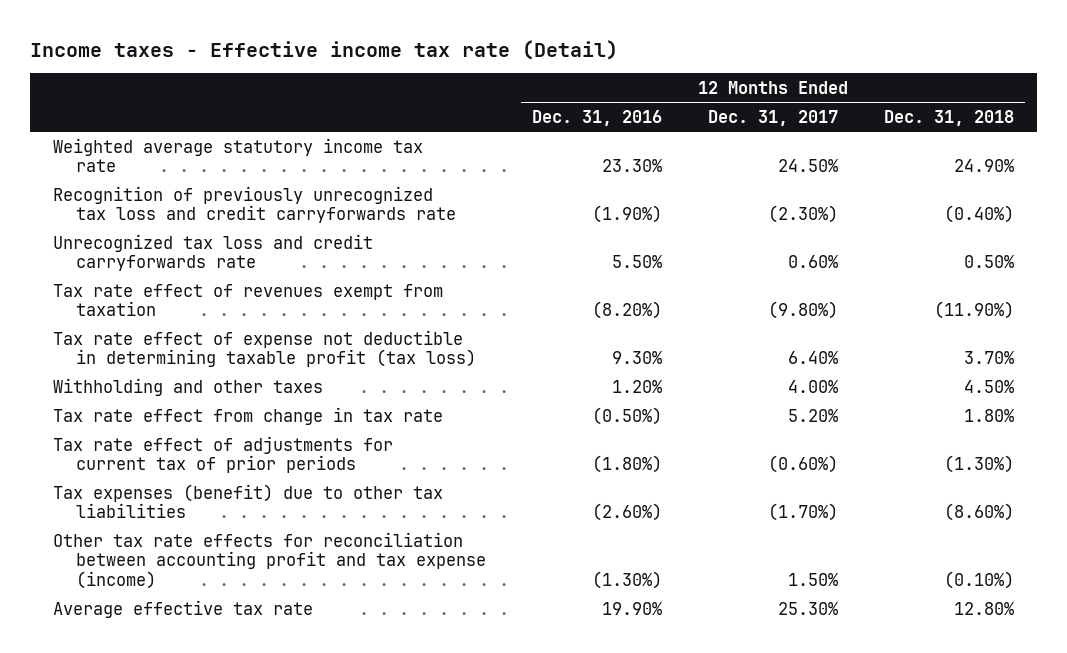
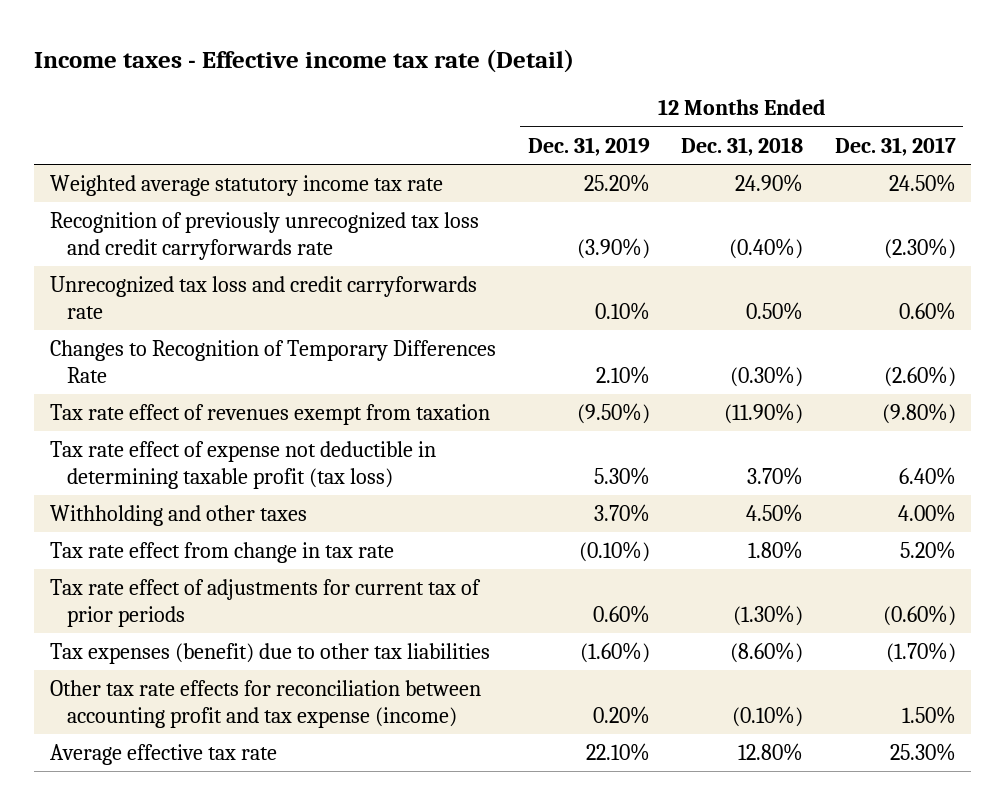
[532,109,663,126] Dec. 31, 2016 -> none
none -> [527,136,650,156] Dec. 31, 2019
none -> [50,339,497,383] Changes to Recognition of Temporary Differences Rate

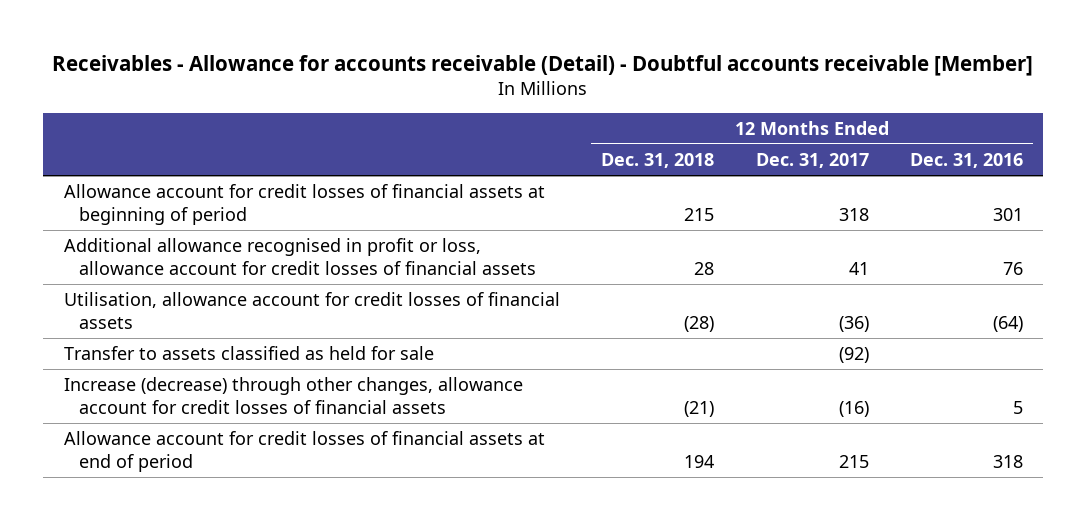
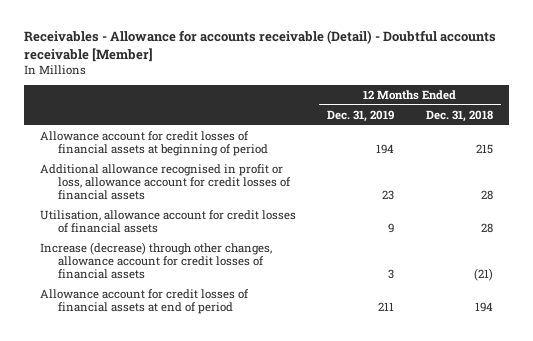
[755,153,869,169] Dec. 31, 2017 -> none
[909,153,1023,169] Dec. 31, 2016 -> none
none -> [327,109,395,122] Dec. 31, 2019
[63,346,434,361] Transfer to assets classified as held for sale -> none
[684,316,715,333] (28) -> [481,223,494,234] 28

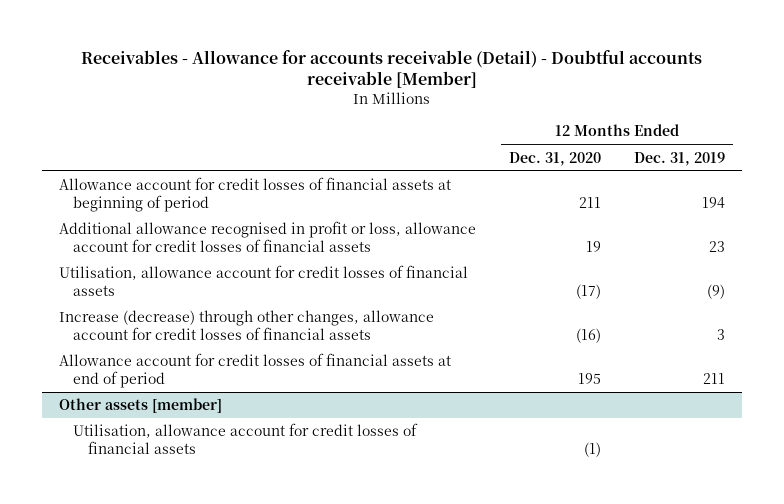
[426,109,494,122] Dec. 31, 2018 -> none
none -> [508,151,601,166] Dec. 31, 2020
[388,223,395,234] 9 -> [706,283,725,299] (9)
none -> [58,398,222,414] Other assets [member]
none -> [73,423,419,454] Utilisation, allowance account for credit losses of financial assets

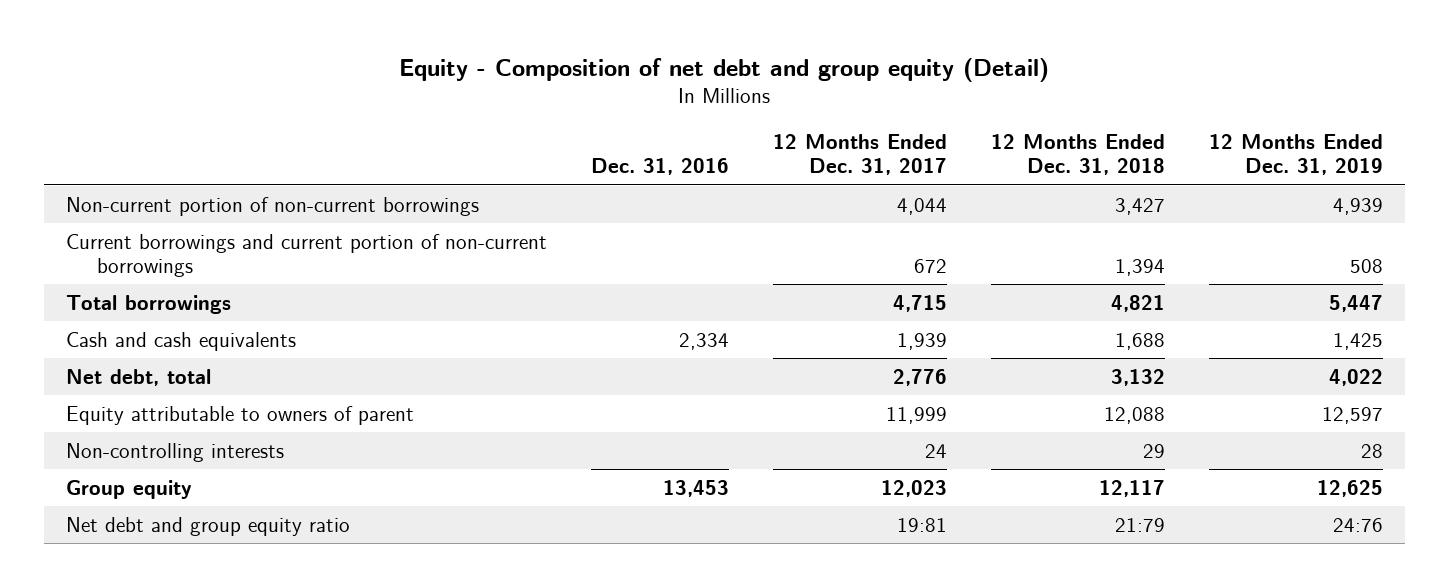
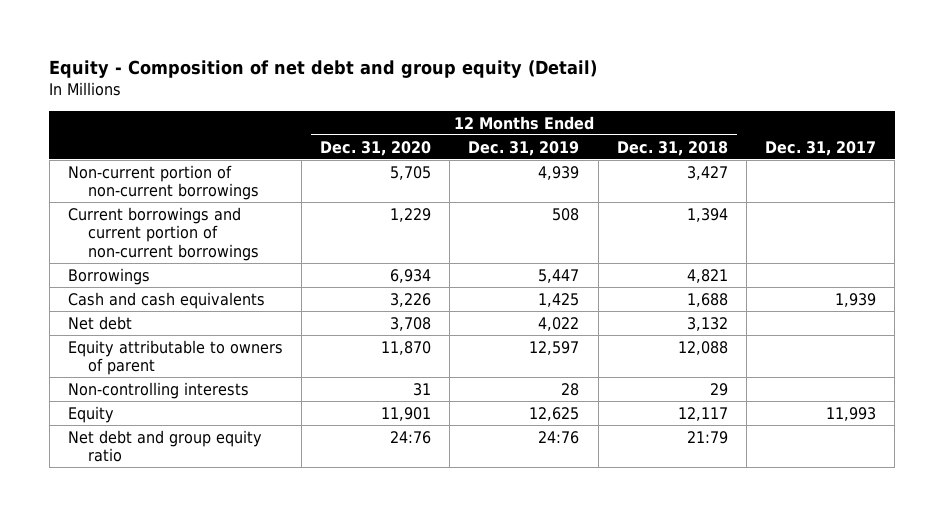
[590,158,729,176] Dec. 31, 2016 -> none
[772,134,947,176] 12 Months Ended Dec. 31, 2017 -> none
none -> [320,140,432,156] Dec. 31, 2020
none -> [764,140,876,156] Dec. 31, 2017
[65,294,231,314] Total borrowings -> [67,267,150,285] Borrowings
[65,368,211,386] Net debt, total -> [67,315,132,330] Net debt
[65,479,192,499] Group equity -> [67,405,114,423] Equity

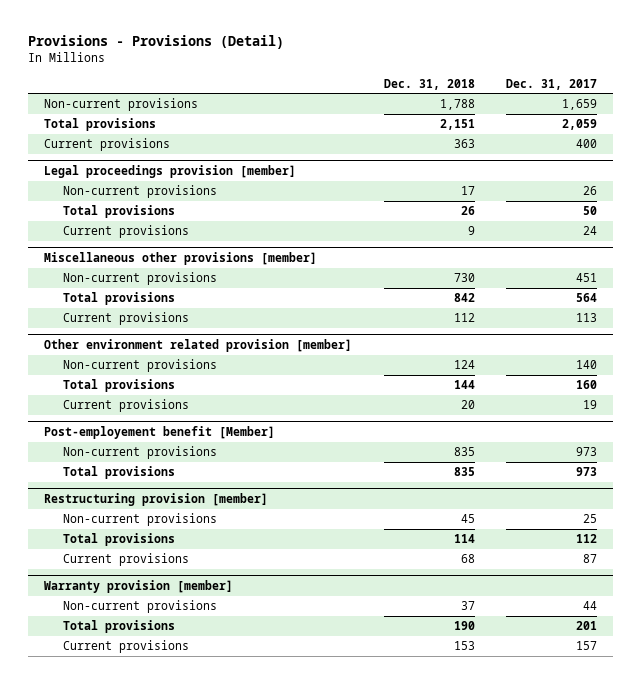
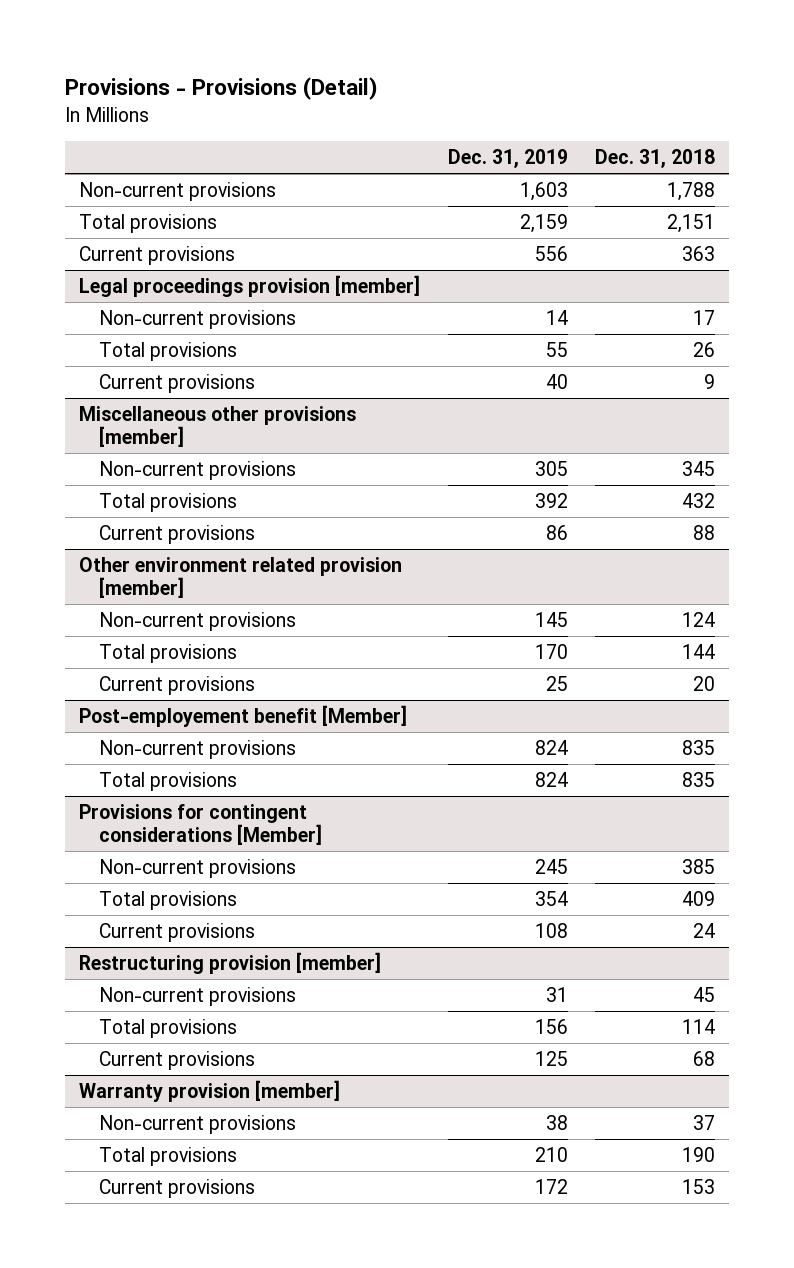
[506,78,598,90] Dec. 31, 2017 -> none
none -> [447,149,568,169] Dec. 31, 2019
[453,273,475,283] 730 -> [682,460,716,476] 345
[453,293,475,303] 842 -> [682,492,716,508] 432
[453,313,475,323] 112 -> [693,524,716,540] 88
none -> [78,803,322,845] Provisions for contingent considerations [Member]
none -> [98,858,296,878] Non-current provisions
none -> [98,890,237,910] Total provisions
none -> [98,922,255,942] Current provisions

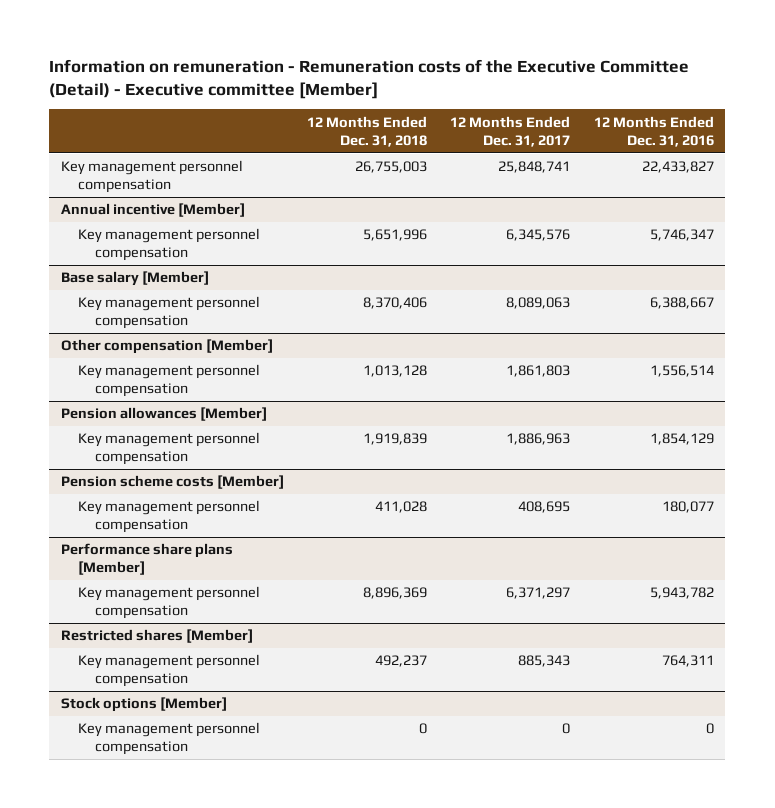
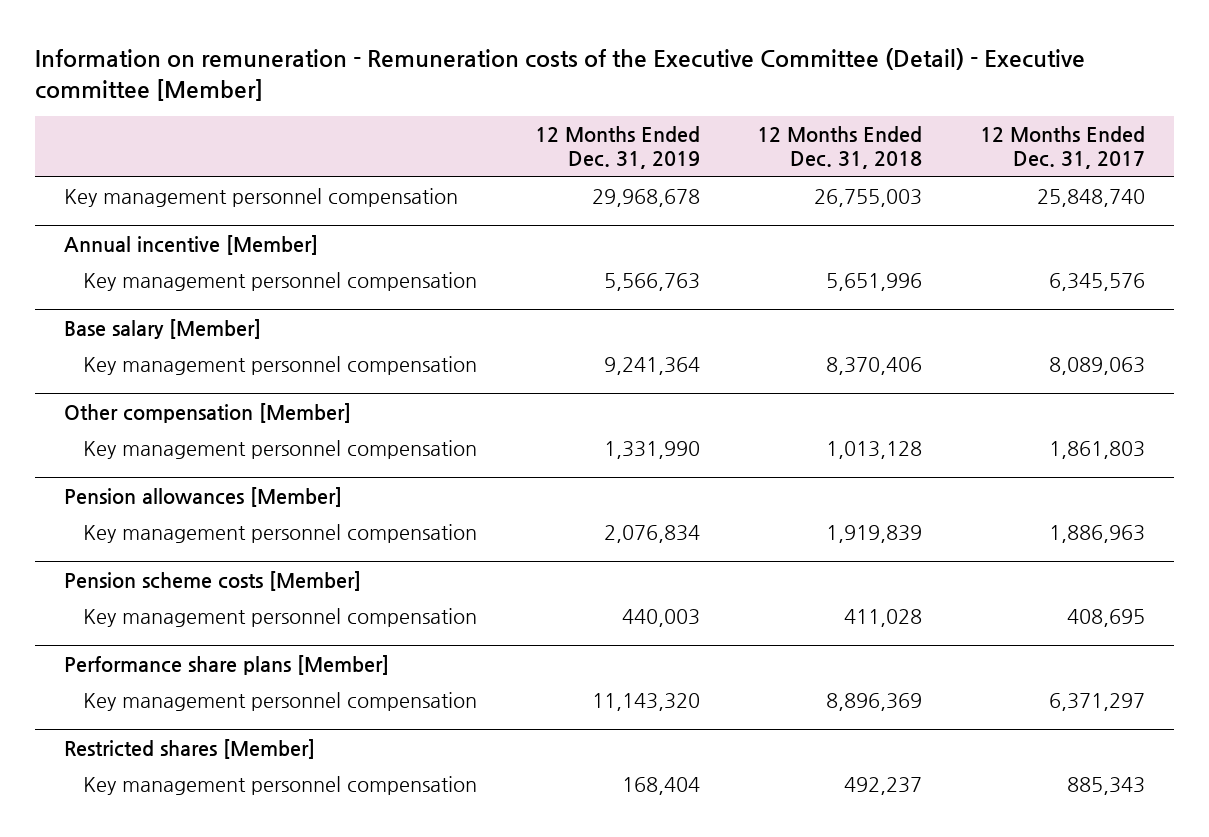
[593,115,714,147] 12 Months Ended Dec. 31, 2016 -> none
none -> [534,126,700,170] 12 Months Ended Dec. 31, 2019
[498,161,571,174] 25,848,741 -> [1037,189,1146,208] 25,848,740
[61,697,228,713] Stock options [Member] -> none
[78,722,261,756] Key management personnel compensation -> none

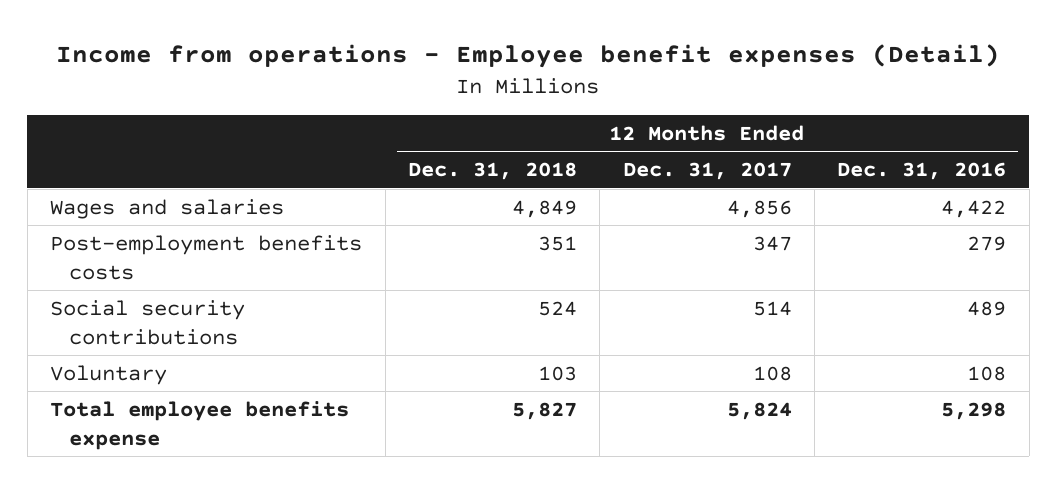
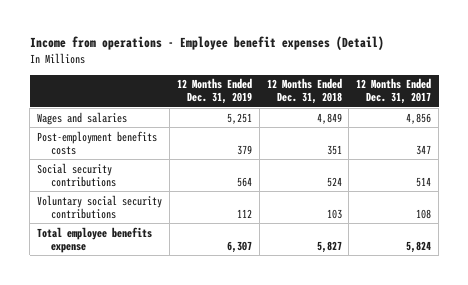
[837,162,1007,181] Dec. 31, 2016 -> none
none -> [176,78,252,105] 12 Months Ended Dec. 31, 2019
[50,364,168,385] Voluntary -> [37,194,163,219] Voluntary social security contributions

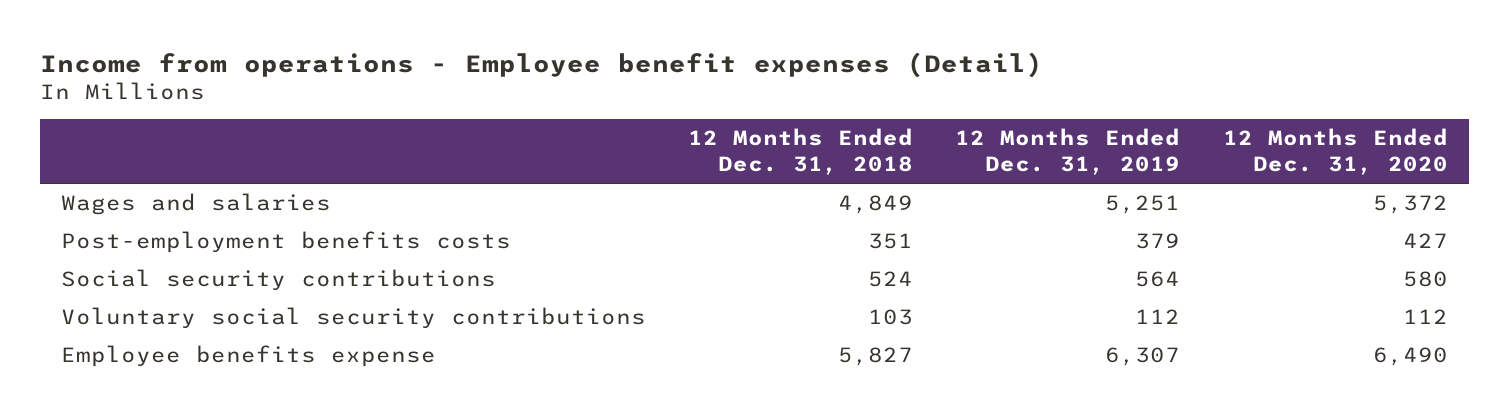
[356,78,432,105] 12 Months Ended Dec. 31, 2017 -> none
none -> [1222,128,1448,176] 12 Months Ended Dec. 31, 2020
[37,226,153,253] Total employee benefits expense -> [61,345,437,368] Employee benefits expense

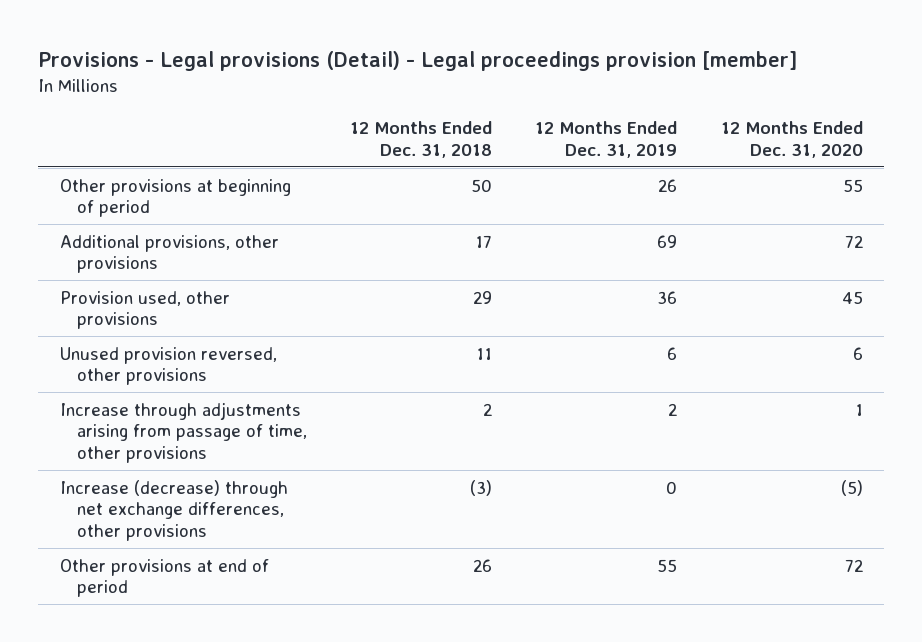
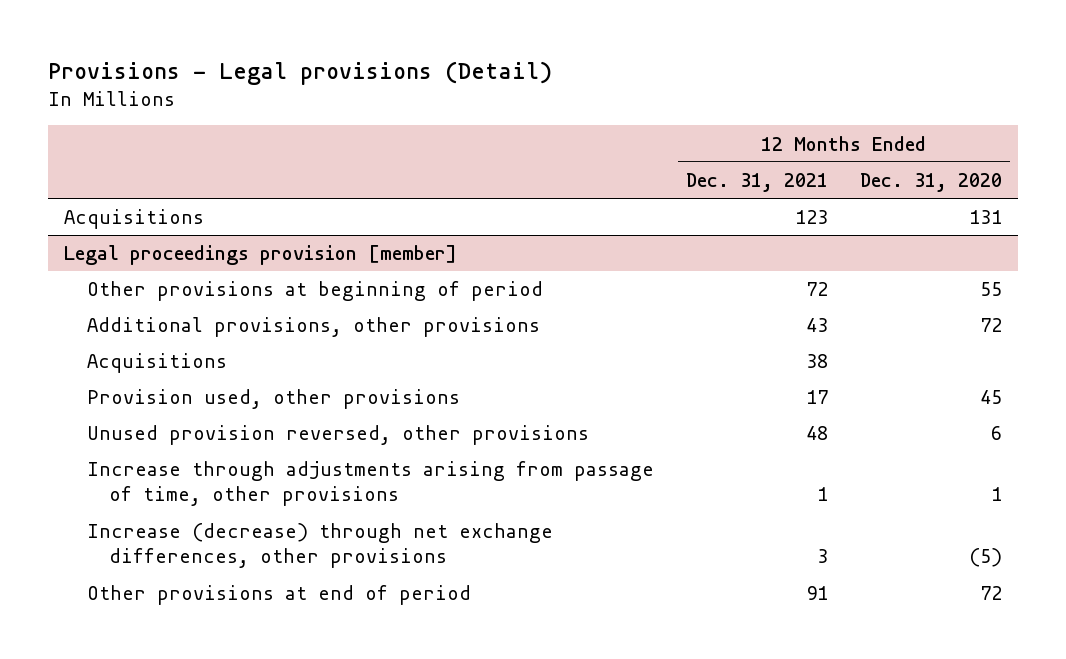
[38,50,798,71] Provisions - Legal provisions (Detail) - Legal proceedings provision [member] -> [47,60,552,85] Provisions - Legal provisions (Detail)
[350,121,493,158] 12 Months Ended Dec. 31, 2018 -> none
[535,121,678,158] 12 Months Ended Dec. 31, 2019 -> none
none -> [685,173,828,193] Dec. 31, 2021
none -> [63,209,204,230] Acquisitions
none -> [63,245,457,266] Legal proceedings provision [member]
none -> [86,353,227,374] Acquisitions

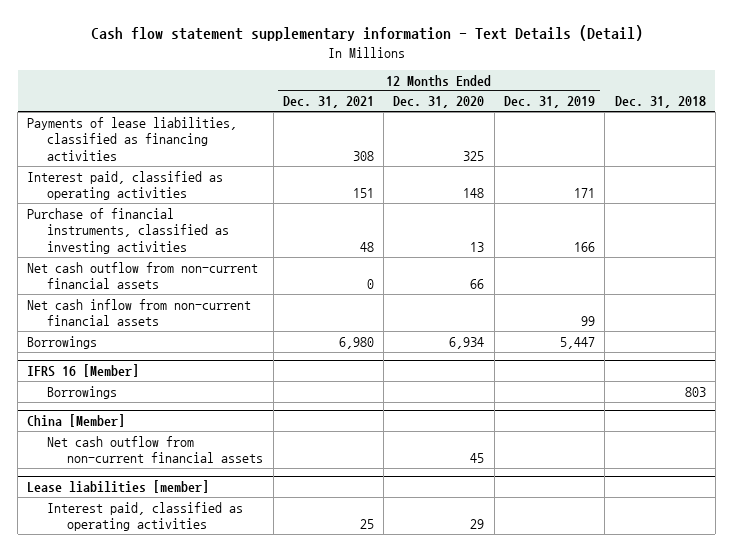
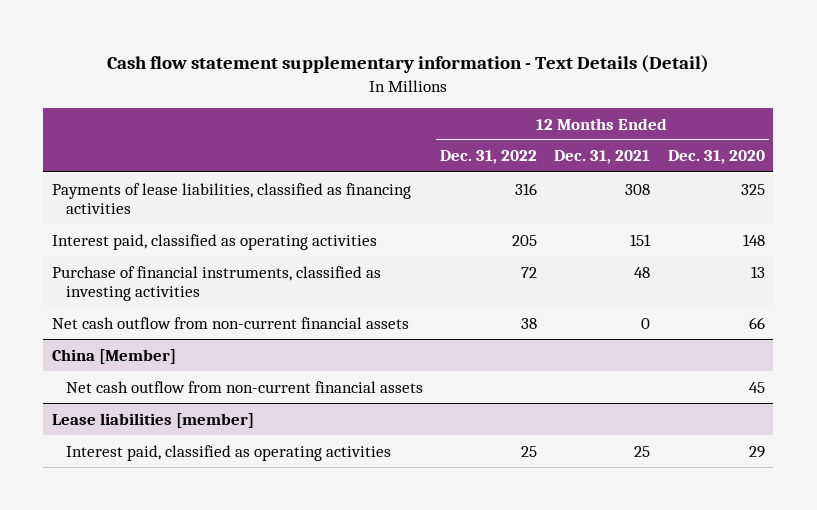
[504,96,596,109] Dec. 31, 2019 -> none
[614,96,706,109] Dec. 31, 2018 -> none
none -> [440,150,538,165] Dec. 31, 2022
[27,298,252,327] Net cash inflow from non-current financial assets -> none
[27,335,98,349] Borrowings -> none
[27,364,140,378] IFRS 16 [Member] -> none
[47,385,118,399] Borrowings -> none

